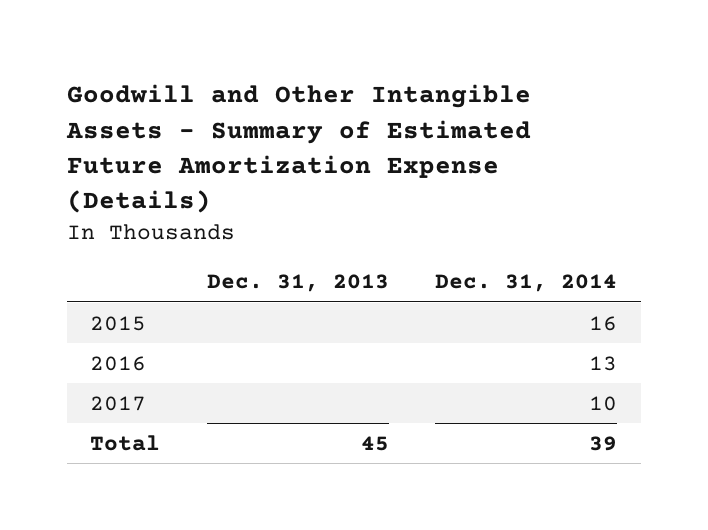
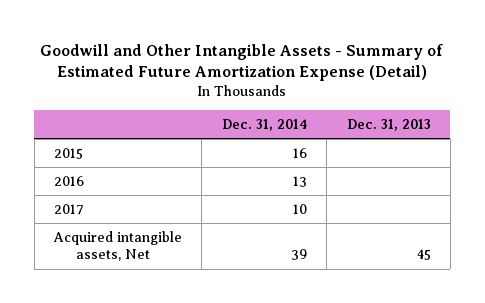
[65,84,531,214] Goodwill and Other Intangible Assets - Summary of Estimated Future Amortization Expense (Details) -> [40,43,444,82] Goodwill and Other Intangible Assets - Summary of Estimated Future Amortization Expense (Detail)
[90,434,161,451] Total -> [53,230,183,262] Acquired intangible assets, Net

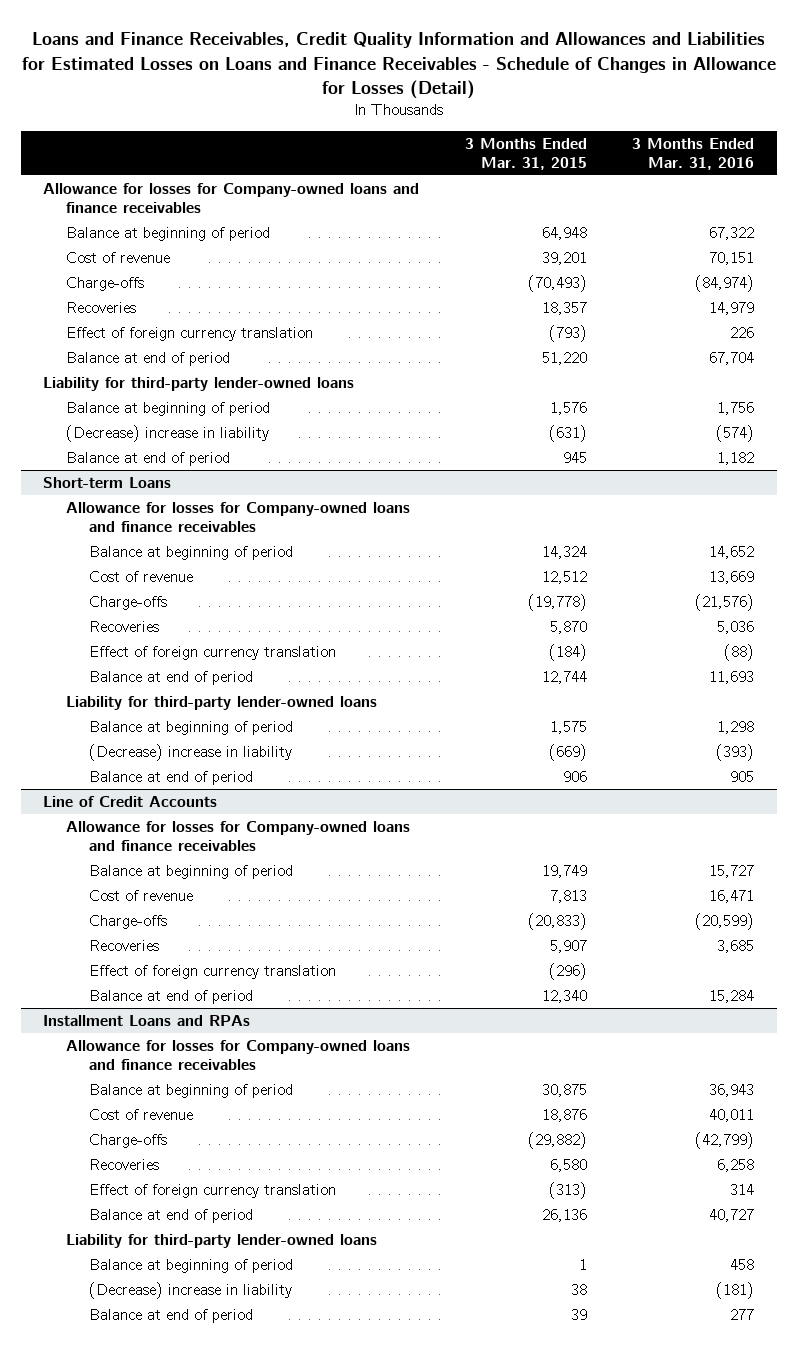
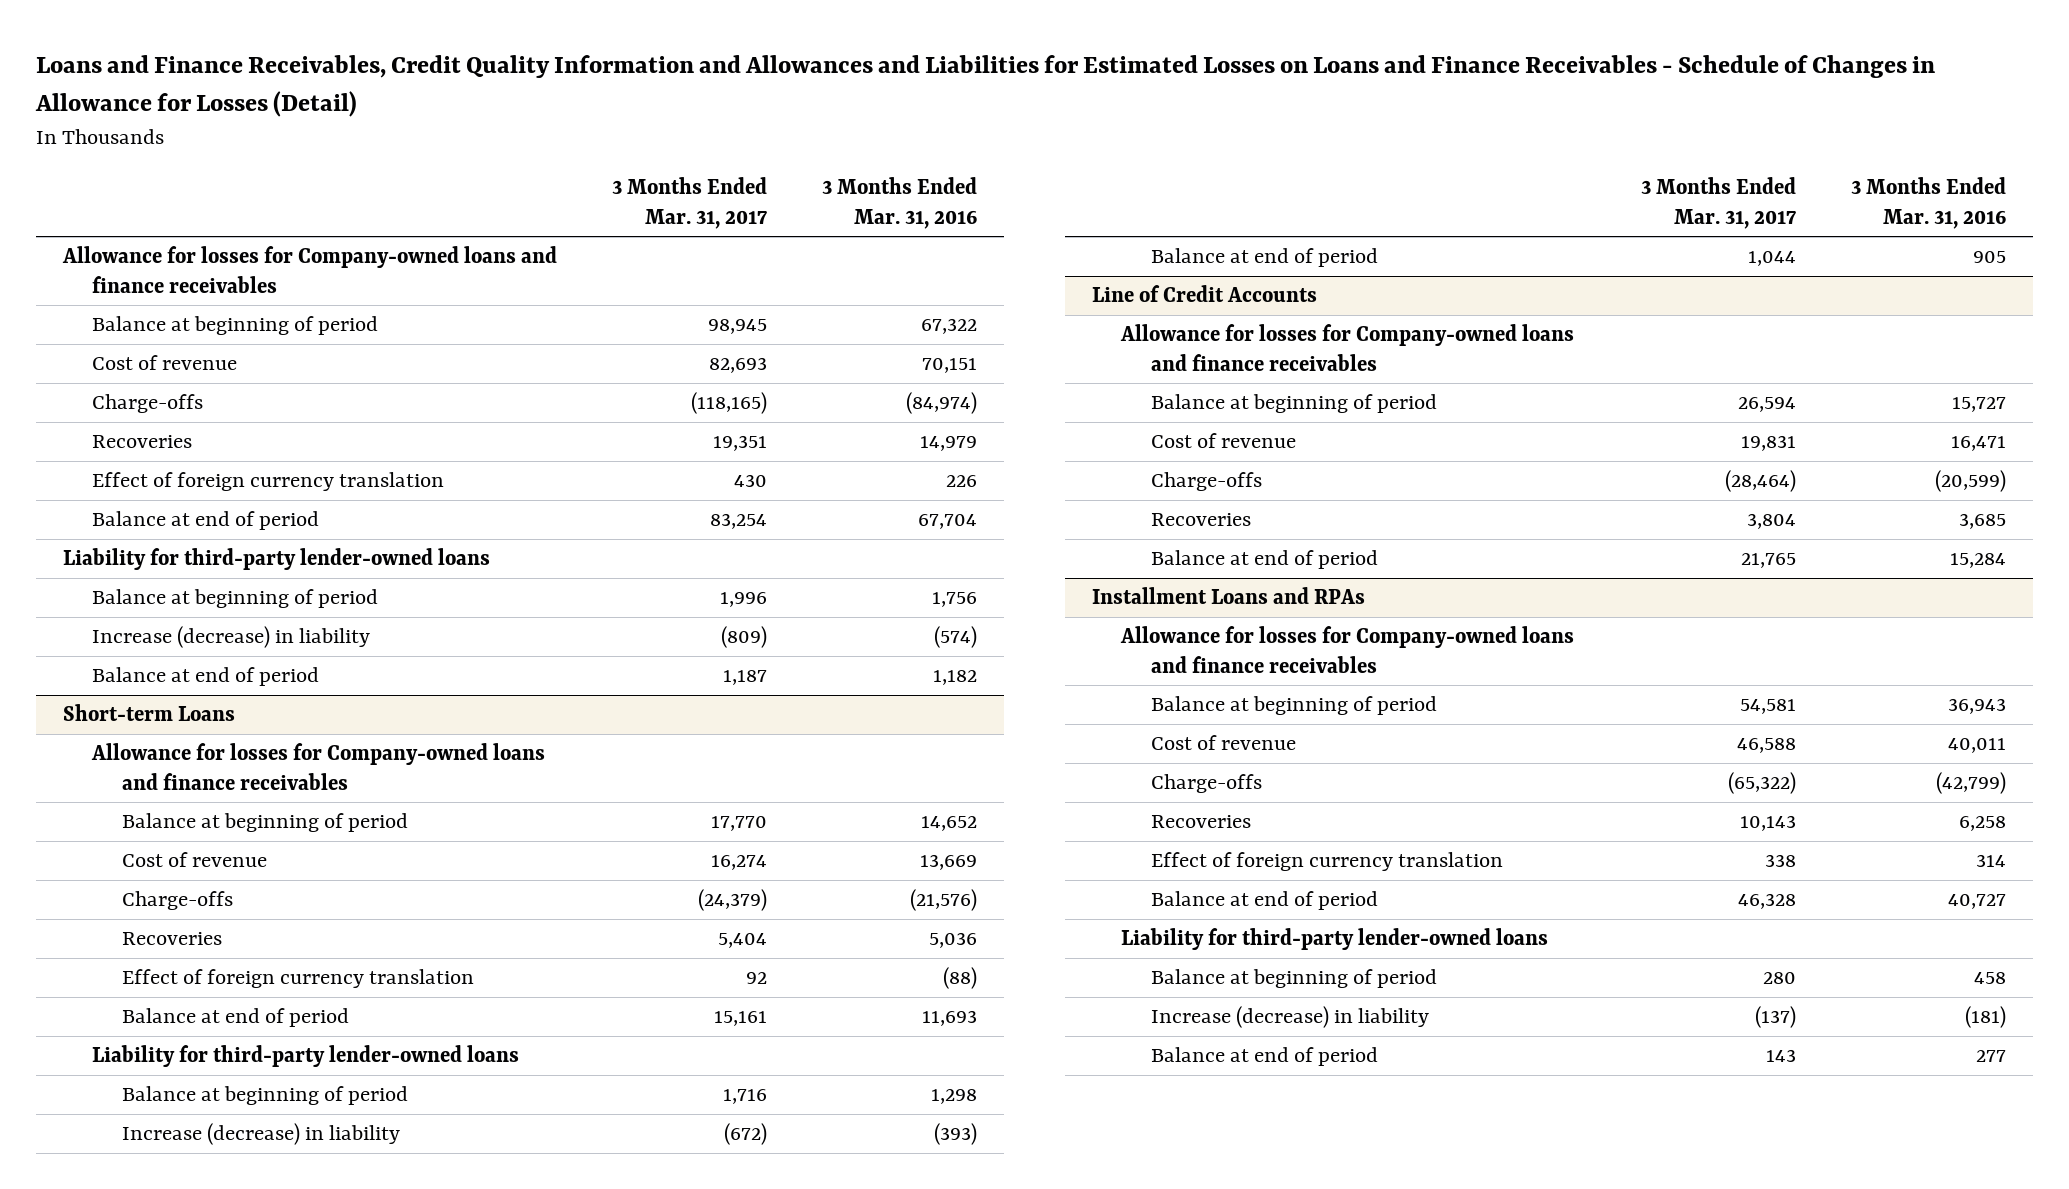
[464,137,587,171] 3 Months Ended Mar. 31, 2015 -> none
none -> [612,177,768,229] 3 Months Ended Mar. 31, 2017
[66,424,270,442] (Decrease) increase in liability -> [92,626,371,649] Increase (decrease) in liability
[88,743,292,761] (Decrease) increase in liability -> [121,1123,400,1146] Increase (decrease) in liability
[88,964,336,979] Effect of foreign currency translation -> none
[88,1281,292,1299] (Decrease) increase in liability -> [1150,1006,1429,1029] Increase (decrease) in liability

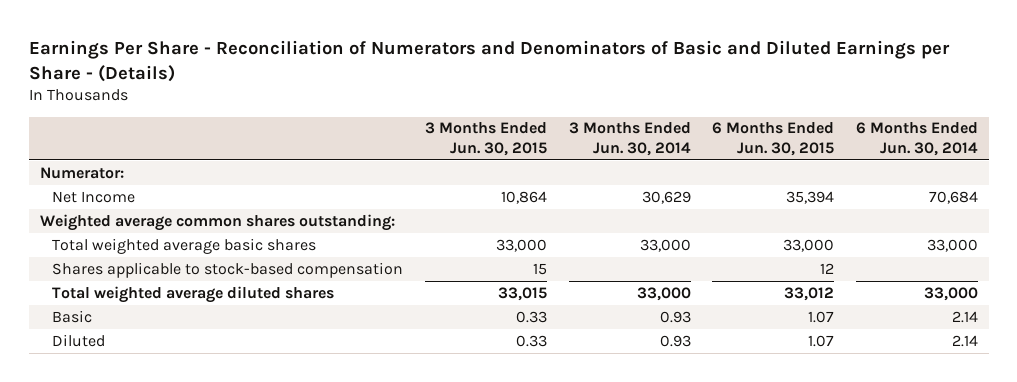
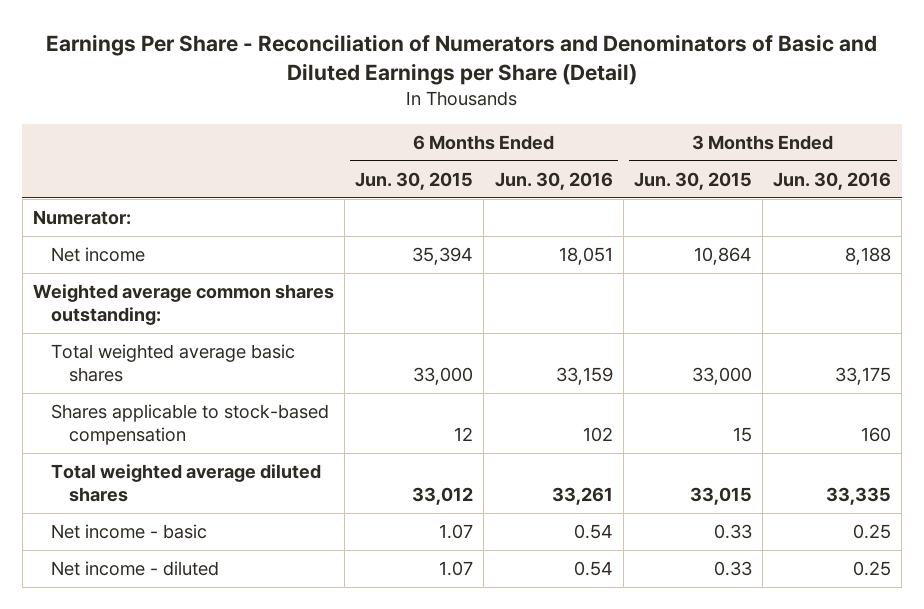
[28,39,950,82] Earnings Per Share - Reconciliation of Numerators and Denominators of Basic and Diluted Earnings per Share - (Details) -> [46,34,878,86] Earnings Per Share - Reconciliation of Numerators and Denominators of Basic and Diluted Earnings per Share (Detail)
[568,122,691,156] 3 Months Ended Jun. 30, 2014 -> none
[855,122,978,156] 6 Months Ended Jun. 30, 2014 -> none
none -> [494,171,613,190] Jun. 30, 2016
none -> [773,171,892,190] Jun. 30, 2016
[52,190,136,203] Net Income -> [50,247,145,263] Net income
[52,309,93,323] Basic -> [50,524,207,540] Net income - basic
[52,333,106,347] Diluted -> [50,561,219,577] Net income - diluted

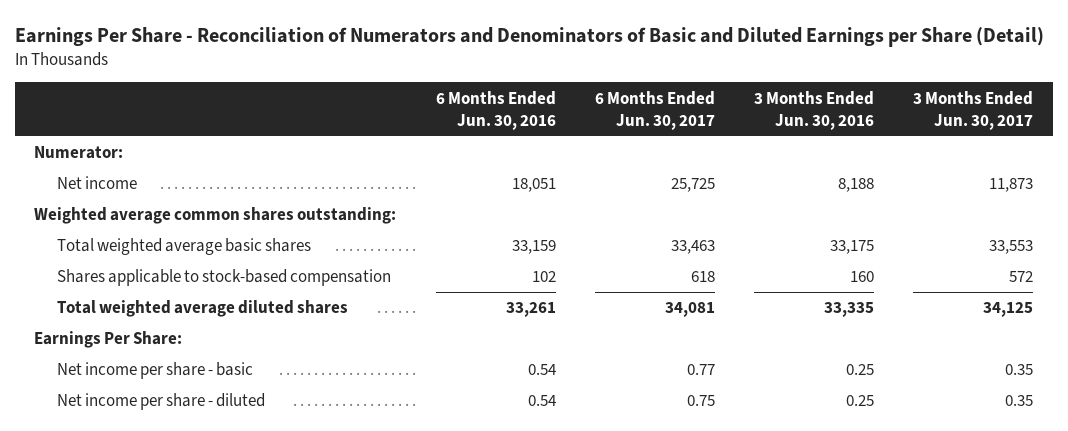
[355,171,474,190] Jun. 30, 2015 -> none
[633,171,752,190] Jun. 30, 2015 -> none
none -> [594,90,715,130] 6 Months Ended Jun. 30, 2017
none -> [913,90,1034,130] 3 Months Ended Jun. 30, 2017
none -> [34,331,183,349] Earnings Per Share:
[50,524,207,540] Net income - basic -> [57,362,254,380] Net income per share - basic
[50,561,219,577] Net income - diluted -> [57,393,266,411] Net income per share - diluted

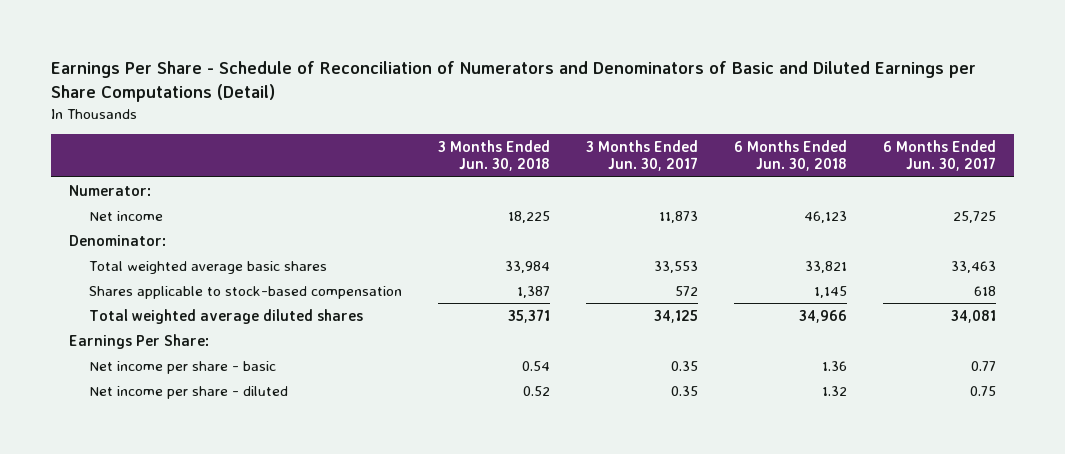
[14,26,1044,47] Earnings Per Share - Reconciliation of Numerators and Denominators of Basic and Diluted Earnings per Share (Detail) -> [50,61,976,103] Earnings Per Share - Schedule of Reconciliation of Numerators and Denominators of Basic and Diluted Earnings per Share Computations (Detail)
[435,90,556,130] 6 Months Ended Jun. 30, 2016 -> none
[753,90,874,130] 3 Months Ended Jun. 30, 2016 -> none
none -> [437,139,550,172] 3 Months Ended Jun. 30, 2018
none -> [734,139,848,172] 6 Months Ended Jun. 30, 2018
[34,207,397,225] Weighted average common shares outstanding: -> [68,234,166,246] Denominator:

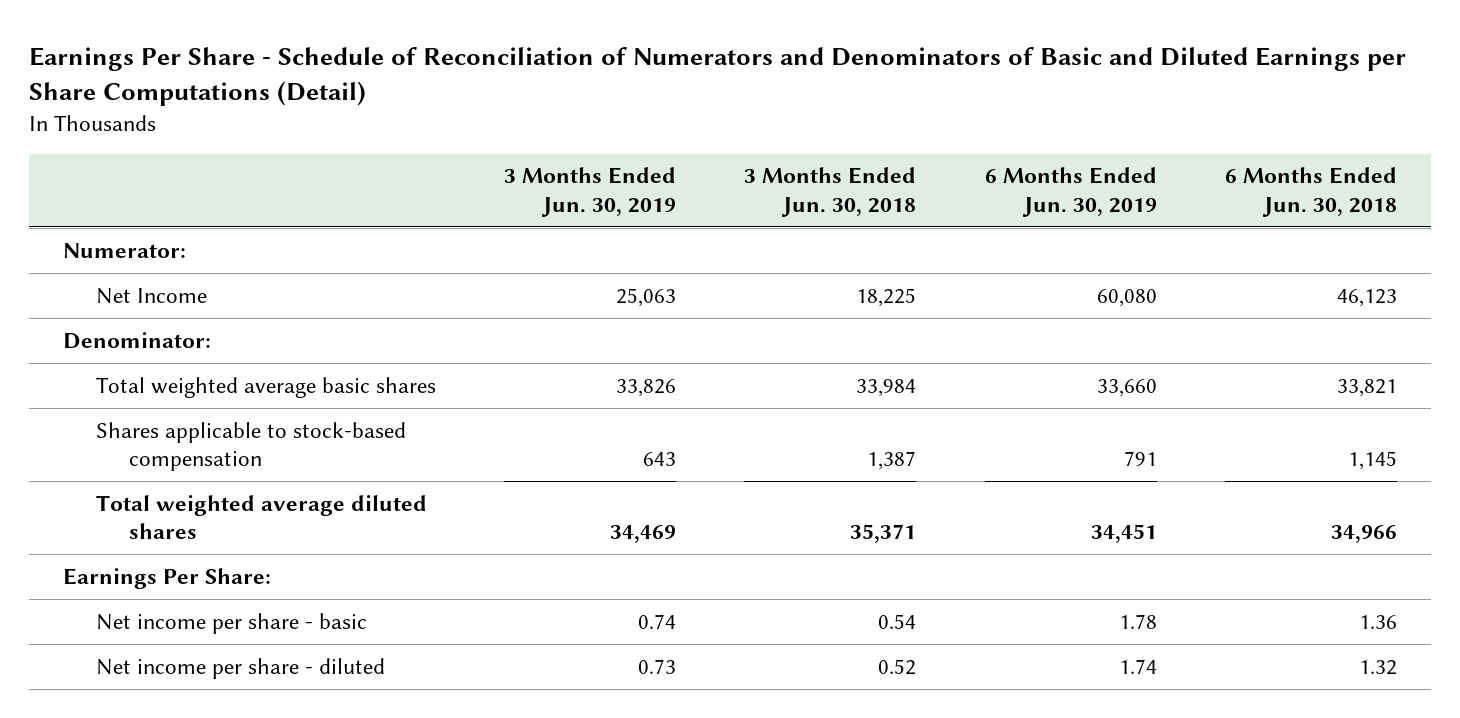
[586,139,699,172] 3 Months Ended Jun. 30, 2017 -> none
[883,139,997,172] 6 Months Ended Jun. 30, 2017 -> none
none -> [504,167,677,217] 3 Months Ended Jun. 30, 2019
none -> [984,167,1157,217] 6 Months Ended Jun. 30, 2019
[88,210,163,221] Net income -> [96,287,208,304] Net Income

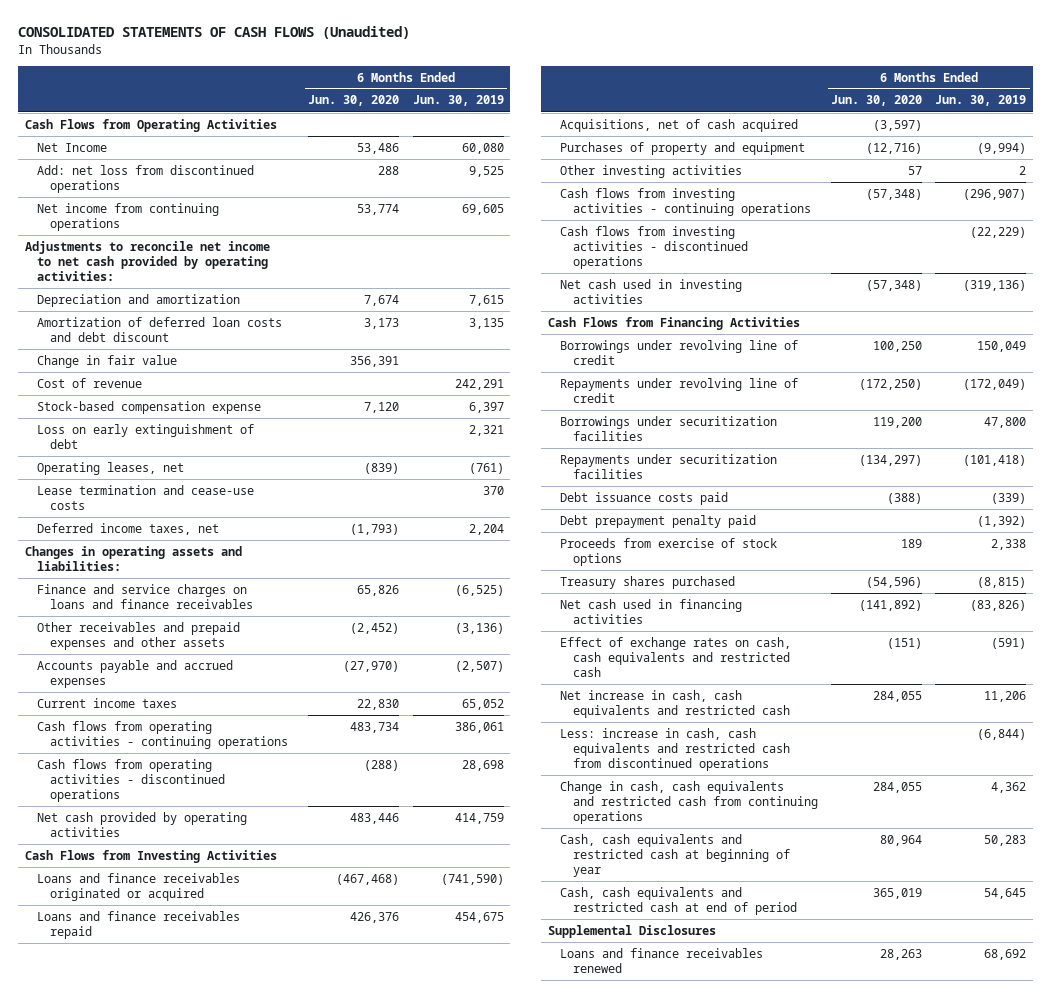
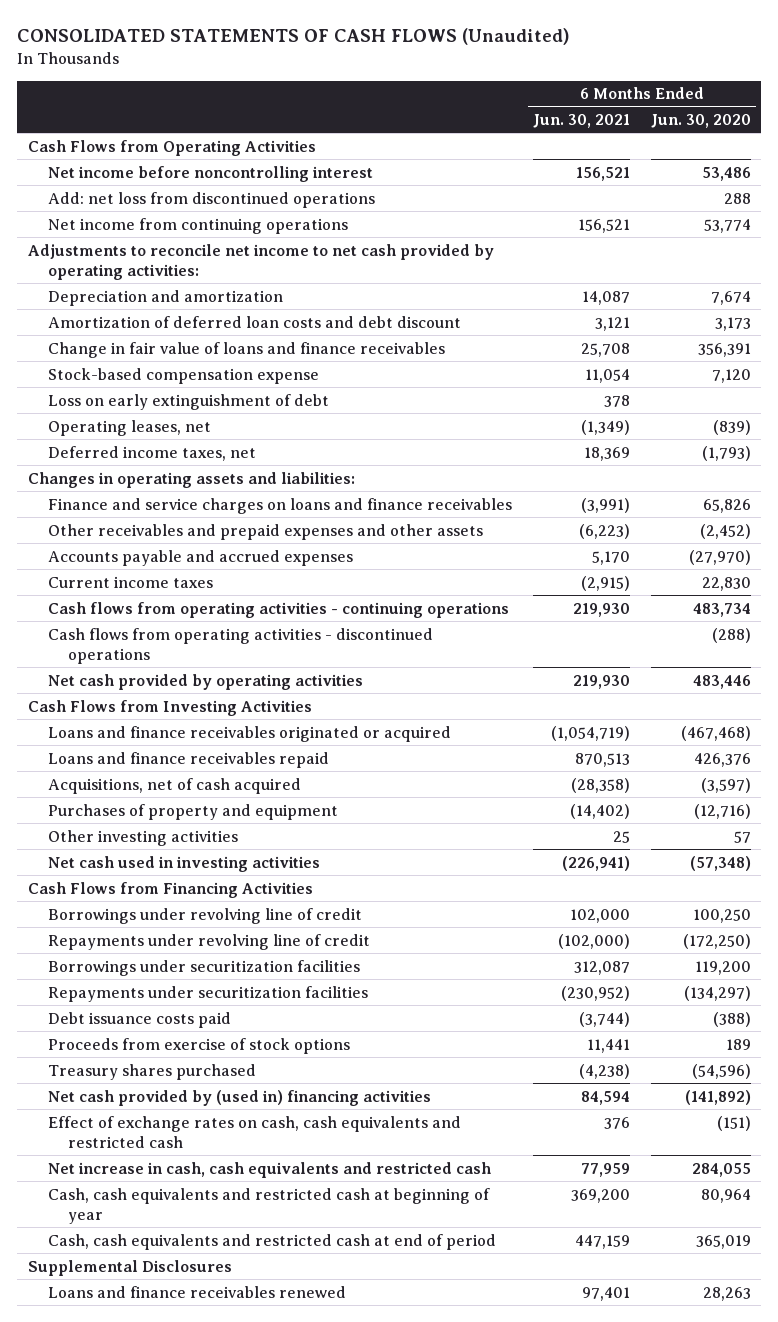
[412,95,504,107] Jun. 30, 2019 -> none
none -> [532,113,630,128] Jun. 30, 2021
[37,142,108,152] Net Income -> [47,165,373,182] Net income before noncontrolling interest
[37,377,143,388] Cost of revenue -> none
[37,354,178,368] Change in fair value -> [47,341,445,358] Change in fair value of loans and finance receivables
[37,484,255,511] Lease termination and cease-use costs -> none
[560,187,811,217] Cash flows from investing activities - continuing operations -> none
[560,225,748,270] Cash flows from investing activities - discontinued operations -> none
[560,514,757,528] Debt prepayment penalty paid -> none
[560,598,743,625] Net cash used in financing activities -> [47,1089,431,1106] Net cash provided by (used in) financing activities
[560,727,790,772] Less: increase in cash, cash equivalents and restricted cash from discontinued operations -> none
[560,780,818,825] Change in cash, cash equivalents and restricted cash from continuing operations -> none

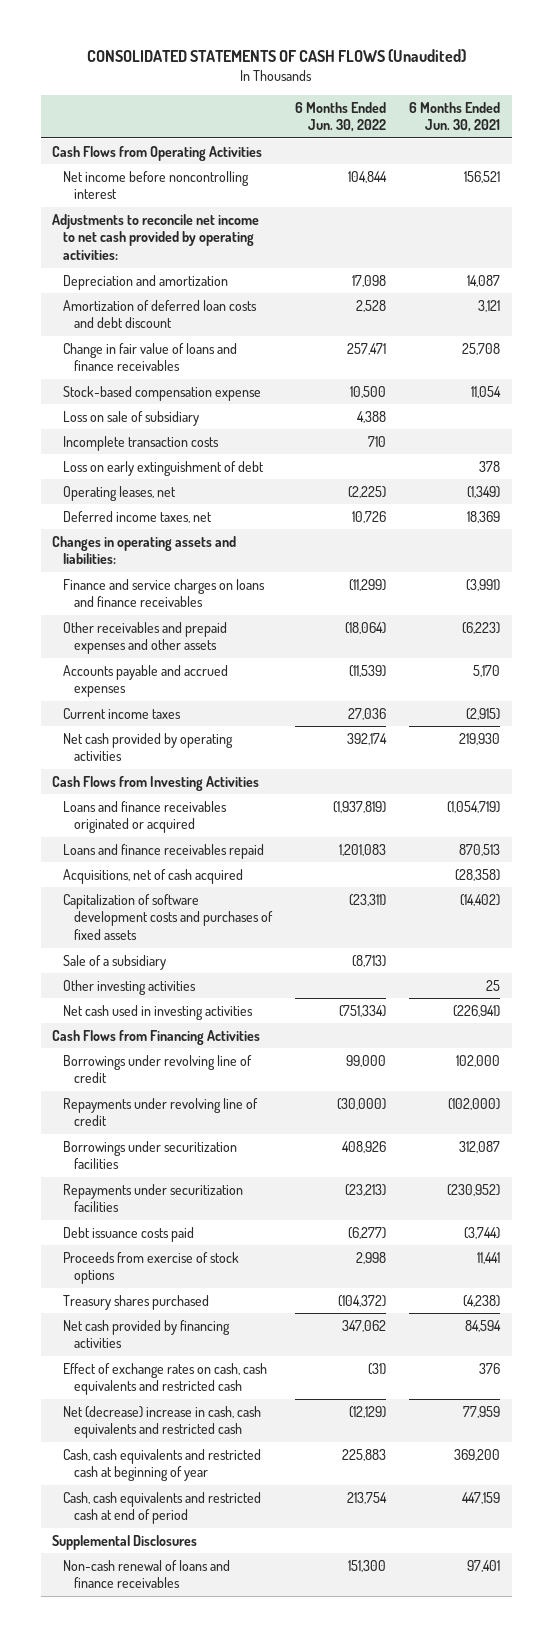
[650,113,751,128] Jun. 30, 2020 -> none
none -> [294,101,386,133] 6 Months Ended Jun. 30, 2022
[47,191,375,208] Add: net loss from discontinued operations -> none
[47,217,348,234] Net income from continuing operations -> none
none -> [62,410,199,426] Loss on sale of subsidiary
none -> [62,435,219,451] Incomplete transaction costs
[47,601,509,618] Cash flows from operating activities - continuing operations -> none
[47,627,433,664] Cash flows from operating activities - discontinued operations -> none
[47,803,338,820] Purchases of property and equipment -> [62,893,273,940] Capitalization of software development costs and purchases of fixed assets
none -> [62,954,166,970] Sale of a subsidiary
[47,1089,431,1106] Net cash provided by (used in) financing activities -> [62,1319,230,1349] Net cash provided by financing activities
[47,1161,491,1178] Net increase in cash, cash equivalents and restricted cash -> [62,1405,261,1439] Net (decrease) increase in cash, cash equivalents and restricted cash
[47,1285,346,1298] Loans and finance receivables renewed -> [62,1559,230,1589] Non-cash renewal of loans and finance receivables

